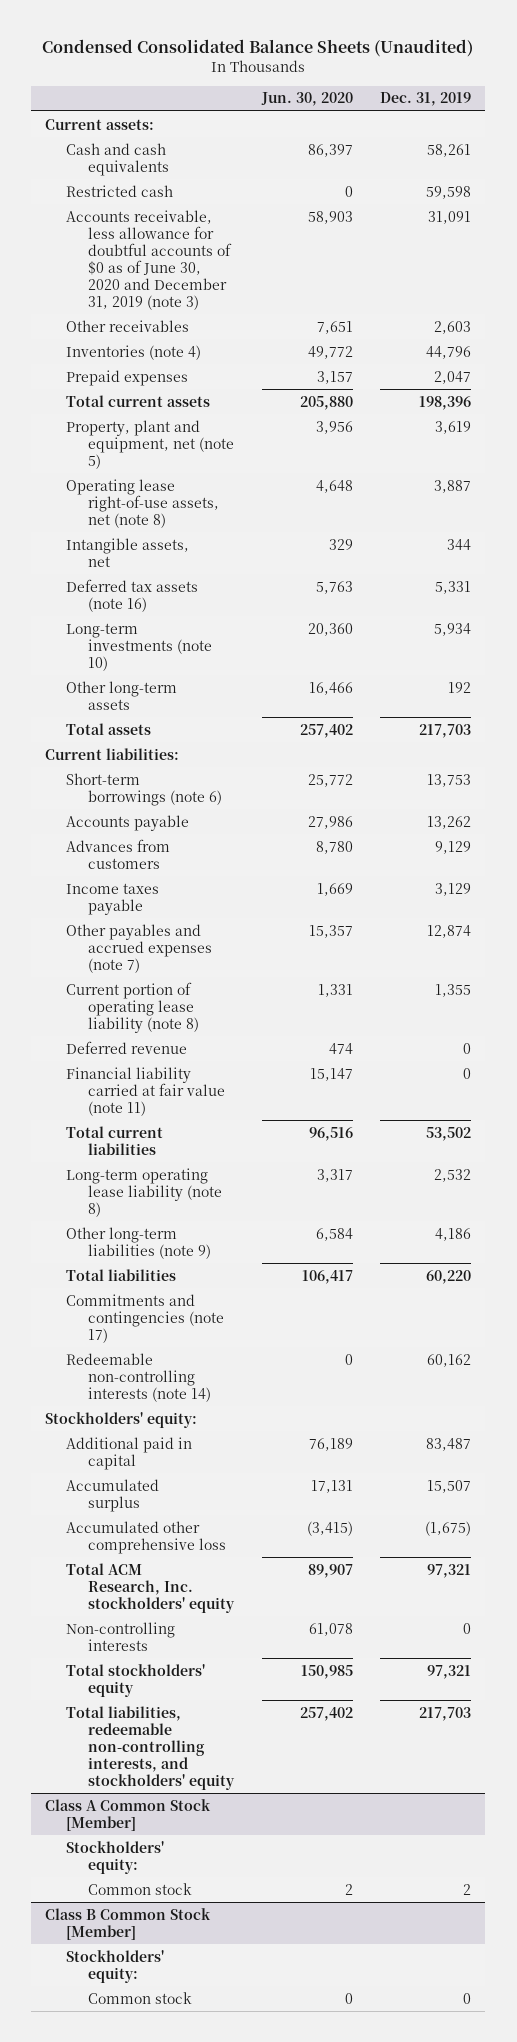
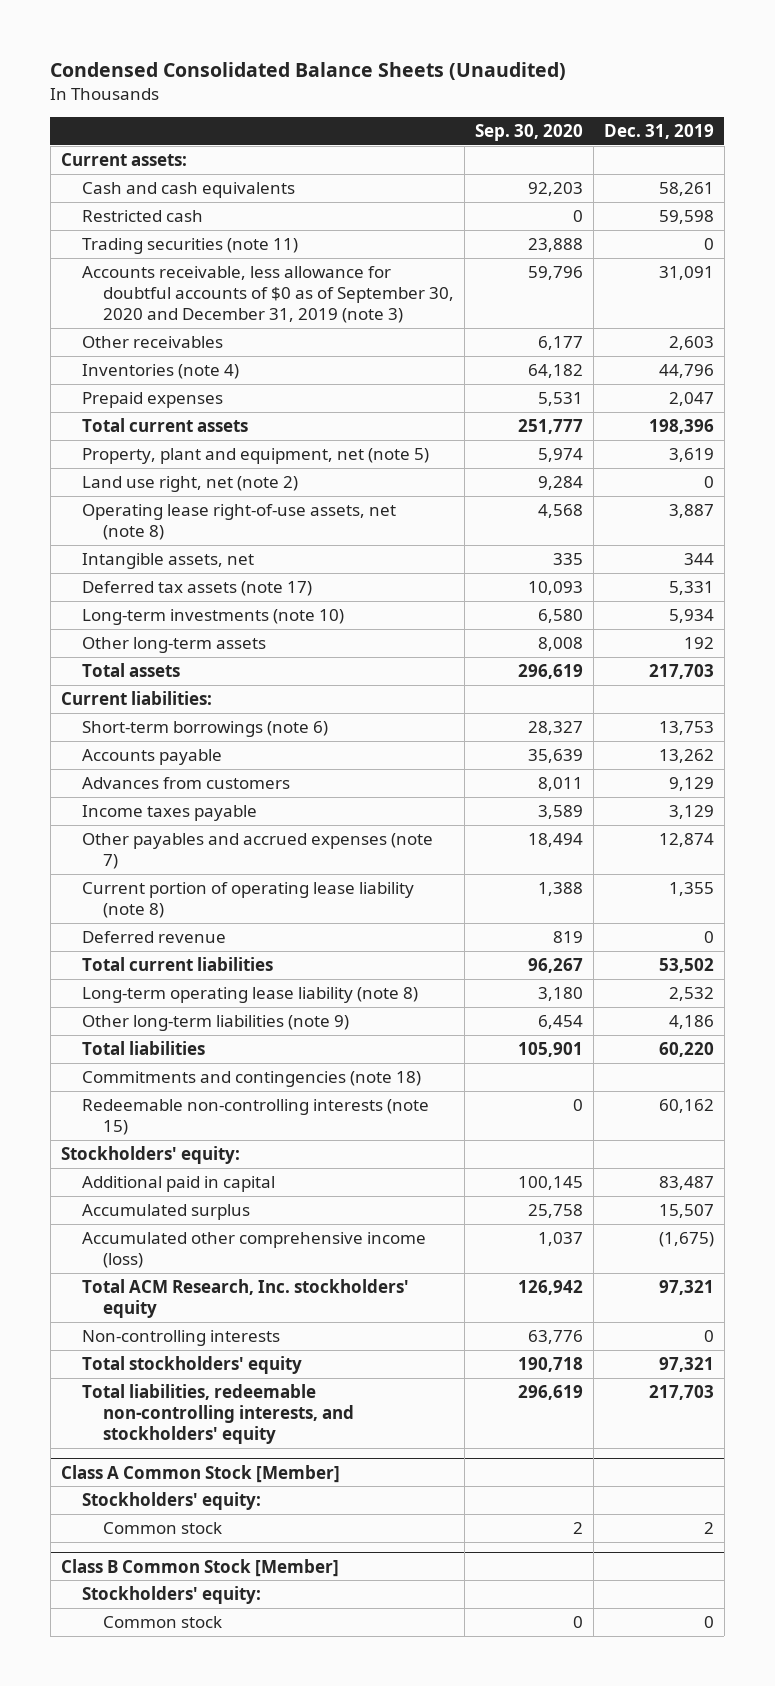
[260,92,353,107] Jun. 30, 2020 -> none
none -> [474,123,583,141] Sep. 30, 2020
none -> [81,237,298,254] Trading securities (note 11)
[66,209,232,311] Accounts receivable, less allowance for doubtful accounts of $0 as of June 30, 2020 and December 31, 2019 (note 3) -> [81,265,454,324] Accounts receivable, less allowance for doubtful accounts of $0 as of September 30, 2020 and December 31, 2019 (note 3)
none -> [81,475,298,492] Land use right, net (note 2)
[66,578,199,612] Deferred tax assets (note 16) -> [81,580,312,596] Deferred tax assets (note 17)
[66,1066,225,1116] Financial liability carried at fair value (note 11) -> none
[66,1293,224,1343] Commitments and contingencies (note 17) -> [81,1070,421,1087] Commitments and contingencies (note 18)
[66,1352,211,1402] Redeemable non-controlling interests (note 14) -> [81,1098,429,1136] Redeemable non-controlling interests (note 15)
[66,1520,226,1554] Accumulated other comprehensive loss -> [81,1231,426,1269] Accumulated other comprehensive income (loss)

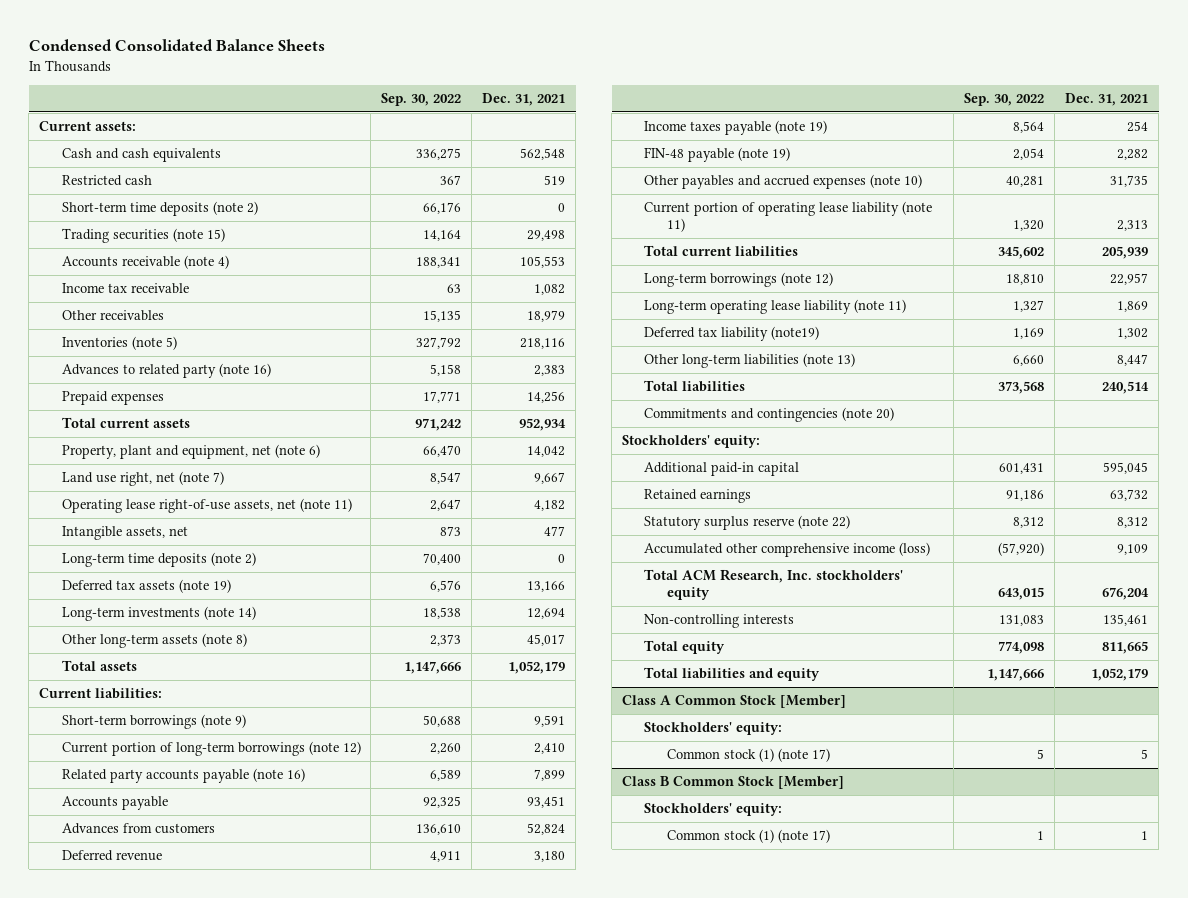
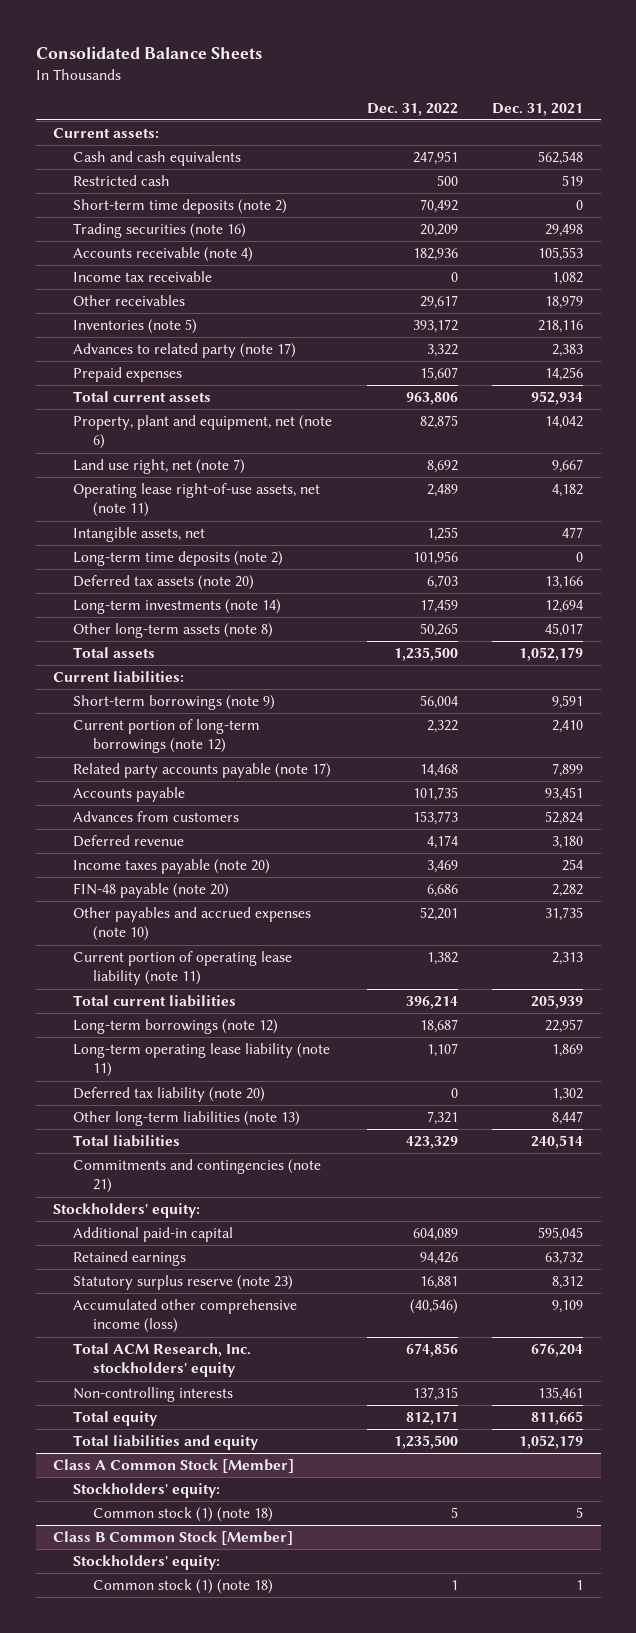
[28,39,325,52] Condensed Consolidated Balance Sheets -> [35,46,262,60] Consolidated Balance Sheets
[381,93,462,107] Sep. 30, 2022 -> none
none -> [366,102,458,116] Dec. 31, 2022
[61,227,225,243] Trading securities (note 15) -> [73,223,247,239] Trading securities (note 16)
[61,362,271,378] Advances to related party (note 16) -> [73,343,297,359] Advances to related party (note 17)
[61,578,231,593] Deferred tax assets (note 19) -> [73,575,255,591] Deferred tax assets (note 20)
[61,767,305,783] Related party accounts payable (note 16) -> [73,763,332,779] Related party accounts payable (note 17)
[644,119,828,135] Income taxes payable (note 19) -> [73,859,271,875] Income taxes payable (note 20)
[644,146,791,162] FIN-48 payable (note 19) -> [73,883,230,899] FIN-48 payable (note 20)
[644,325,820,341] Deferred tax liability (note19) -> [73,1087,266,1103] Deferred tax liability (note 20)
[644,406,895,422] Commitments and contingencies (note 20) -> [73,1159,322,1194] Commitments and contingencies (note 21)
[644,514,851,530] Statutory surplus reserve (note 22) -> [73,1275,294,1291] Statutory surplus reserve (note 23)
[666,747,830,762] Common stock (1) (note 17) -> [93,1507,274,1523] Common stock (1) (note 18)
[666,828,830,843] Common stock (1) (note 17) -> [93,1579,274,1595] Common stock (1) (note 18)

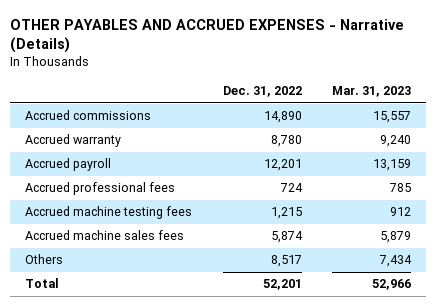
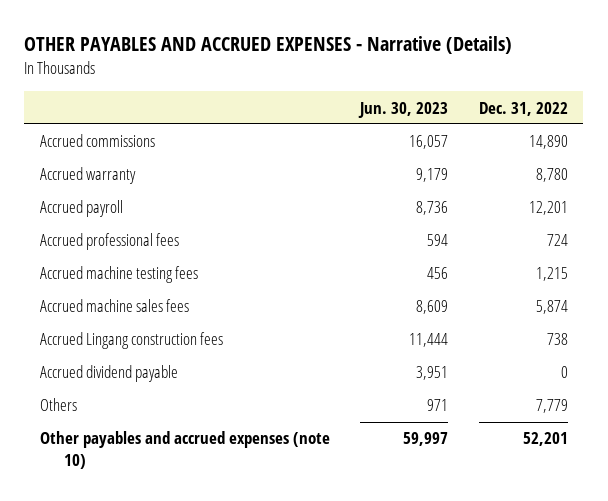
[331,86,411,98] Mar. 31, 2023 -> none
none -> [358,101,449,118] Jun. 30, 2023
none -> [39,332,223,350] Accrued Lingang construction fees
none -> [39,365,178,383] Accrued dividend payable
[270,255,302,268] 8,517 -> [536,399,569,414] 7,779
[25,278,60,289] Total -> [39,431,330,470] Other payables and accrued expenses (note 10)

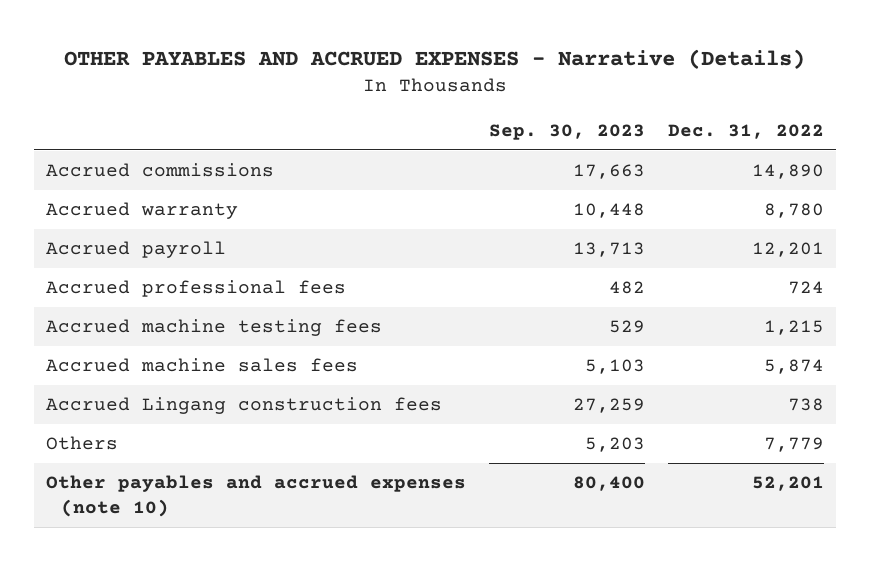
[358,101,449,118] Jun. 30, 2023 -> none
none -> [489,123,646,140] Sep. 30, 2023
[39,365,178,383] Accrued dividend payable -> none

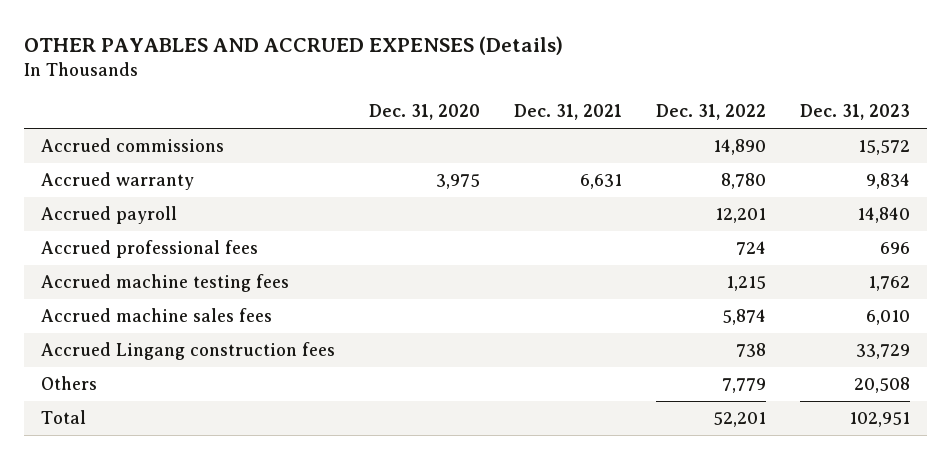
[64,48,806,69] OTHER PAYABLES AND ACCRUED EXPENSES - Narrative (Details) -> [24,36,564,56] OTHER PAYABLES AND ACCRUED EXPENSES (Details)
[489,123,646,140] Sep. 30, 2023 -> none
none -> [369,104,481,121] Dec. 31, 2020
none -> [514,104,623,121] Dec. 31, 2021
none -> [800,104,911,121] Dec. 31, 2023
[45,475,466,518] Other payables and accrued expenses (note 10) -> [41,410,87,425] Total

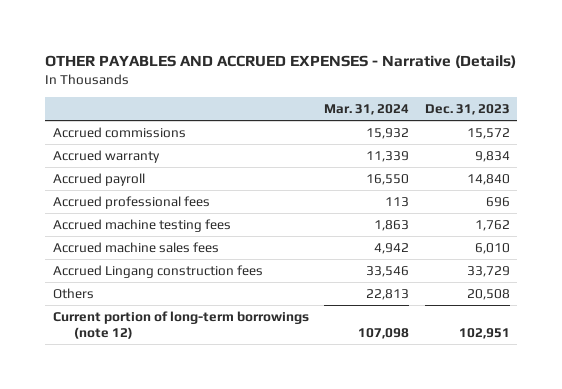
[24,36,564,56] OTHER PAYABLES AND ACCRUED EXPENSES (Details) -> [45,54,517,68] OTHER PAYABLES AND ACCRUED EXPENSES - Narrative (Details)
[369,104,481,121] Dec. 31, 2020 -> none
[514,104,623,121] Dec. 31, 2021 -> none
[656,104,767,121] Dec. 31, 2022 -> none
none -> [324,104,410,116] Mar. 31, 2024
[41,410,87,425] Total -> [52,310,309,339] Current portion of long-term borrowings (note 12)

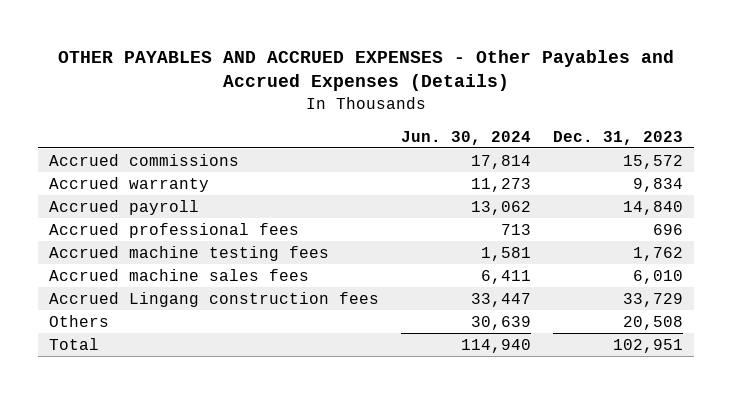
[45,54,517,68] OTHER PAYABLES AND ACCRUED EXPENSES - Narrative (Details) -> [58,49,675,92] OTHER PAYABLES AND ACCRUED EXPENSES - Other Payables and Accrued Expenses (Details)
[324,104,410,116] Mar. 31, 2024 -> none
none -> [401,130,532,145] Jun. 30, 2024
[52,310,309,339] Current portion of long-term borrowings (note 12) -> [49,337,100,350] Total

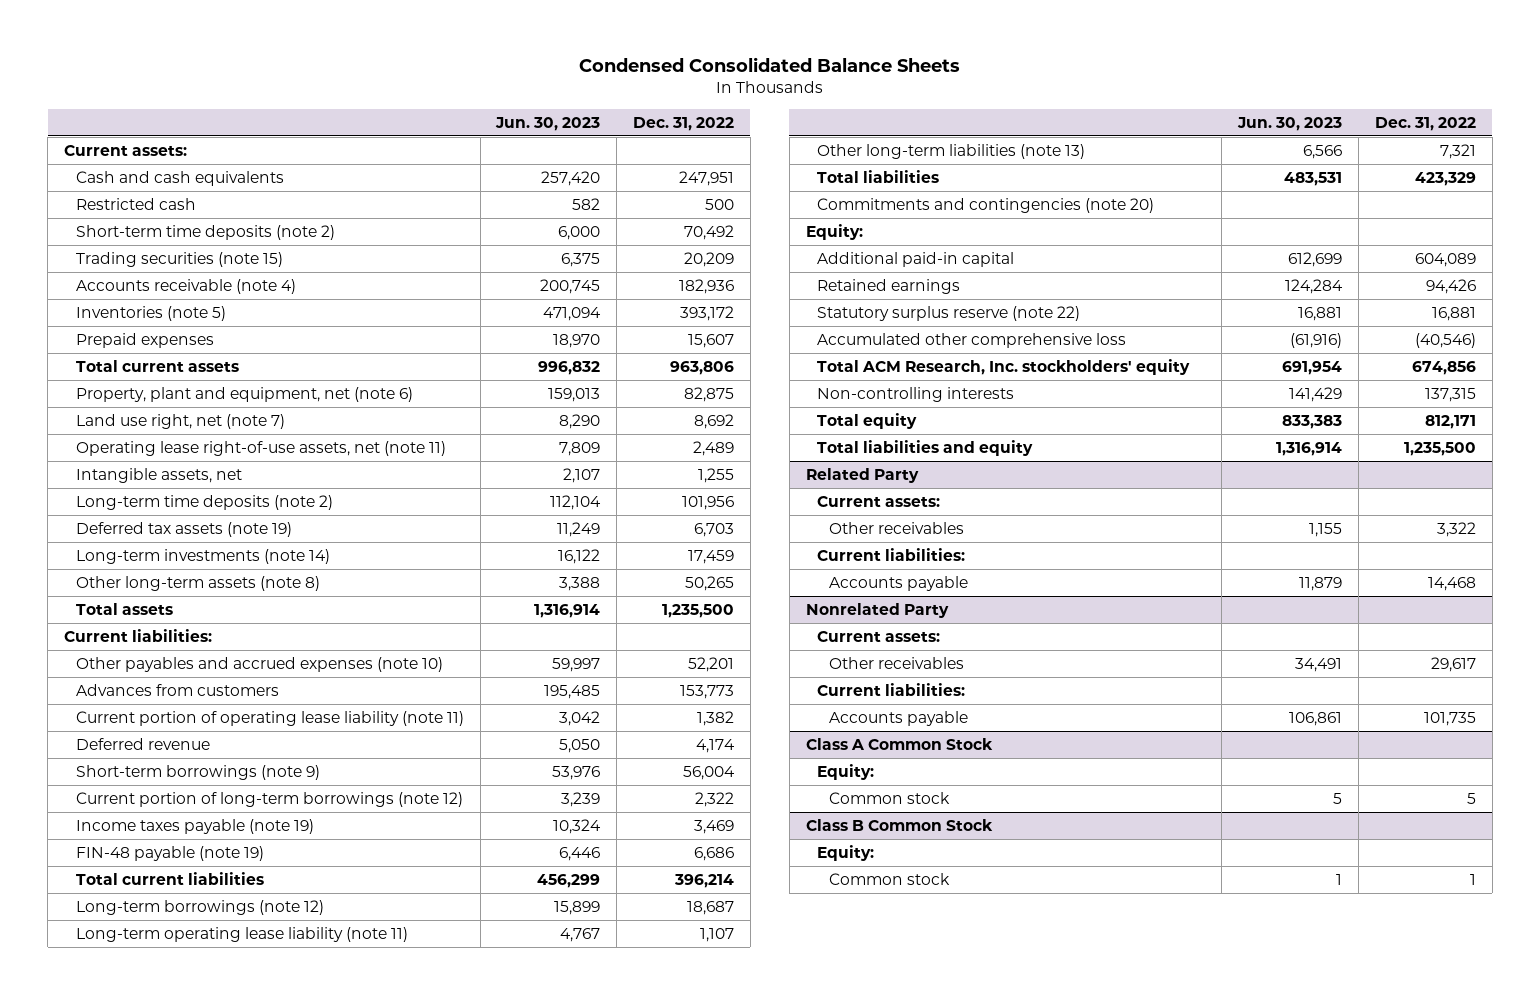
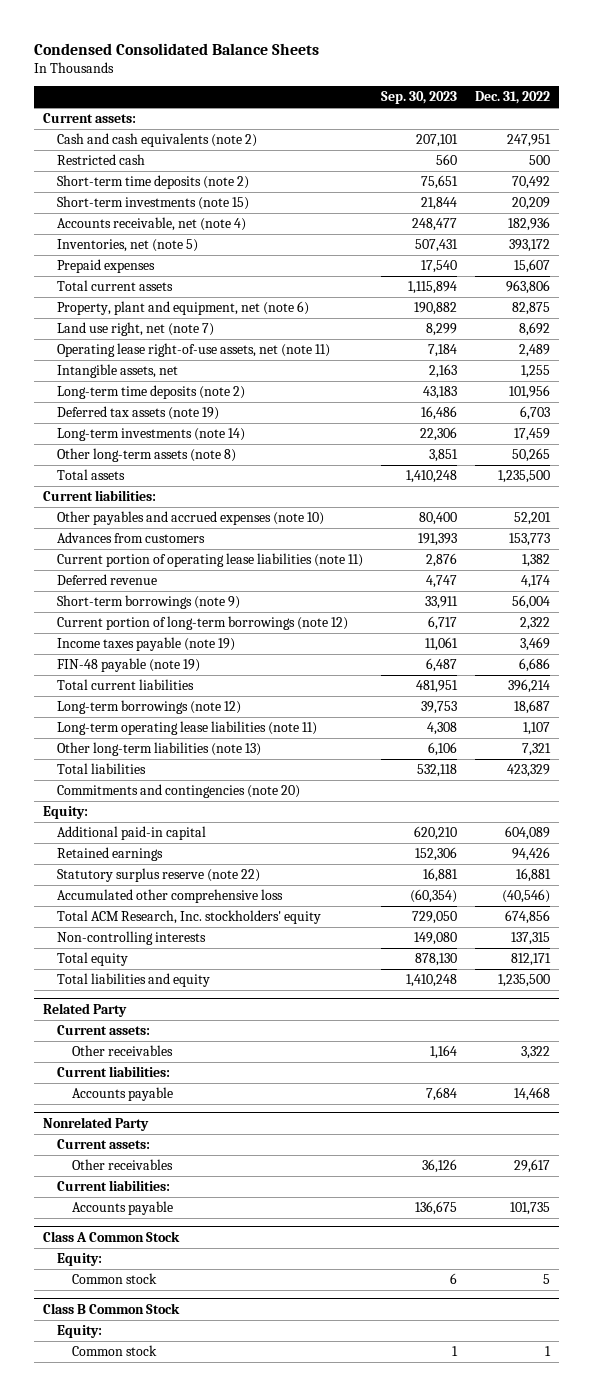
[495,116,601,131] Jun. 30, 2023 -> none
none -> [381,91,458,105] Sep. 30, 2023
[75,170,284,186] Cash and cash equivalents -> [57,133,258,148] Cash and cash equivalents (note 2)
[75,251,283,267] Trading securities (note 15) -> [57,196,250,211] Short-term investments (note 15)
[75,278,296,294] Accounts receivable (note 4) -> [57,217,247,232] Accounts receivable, net (note 4)
[75,305,226,321] Inventories (note 5) -> [57,239,199,253] Inventories, net (note 5)
[75,710,464,726] Current portion of operating lease liability (note 11) -> [57,553,364,568] Current portion of operating lease liabilities (note 11)
[75,926,408,942] Long-term operating lease liability (note 11) -> [57,721,318,736] Long-term operating lease liabilities (note 11)

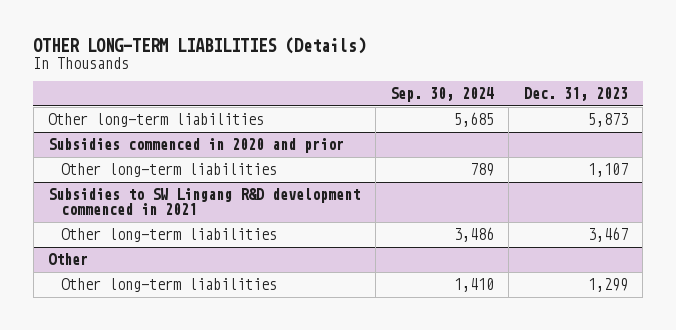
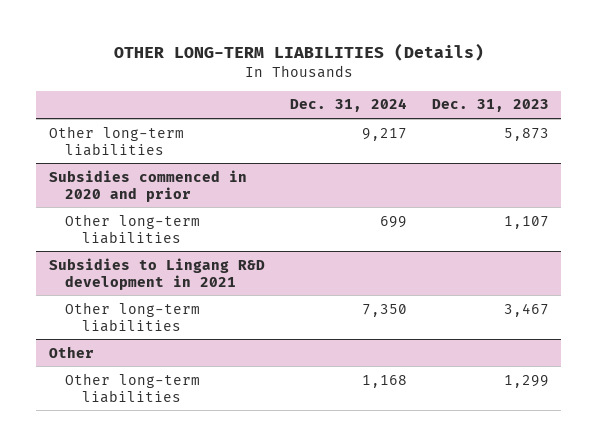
[389,86,494,102] Sep. 30, 2024 -> none
none -> [289,98,407,113] Dec. 31, 2024
[48,187,361,216] Subsidies to SW Lingang R&D development commenced in 2021 -> [48,257,265,290] Subsidies to Lingang R&D development in 2021

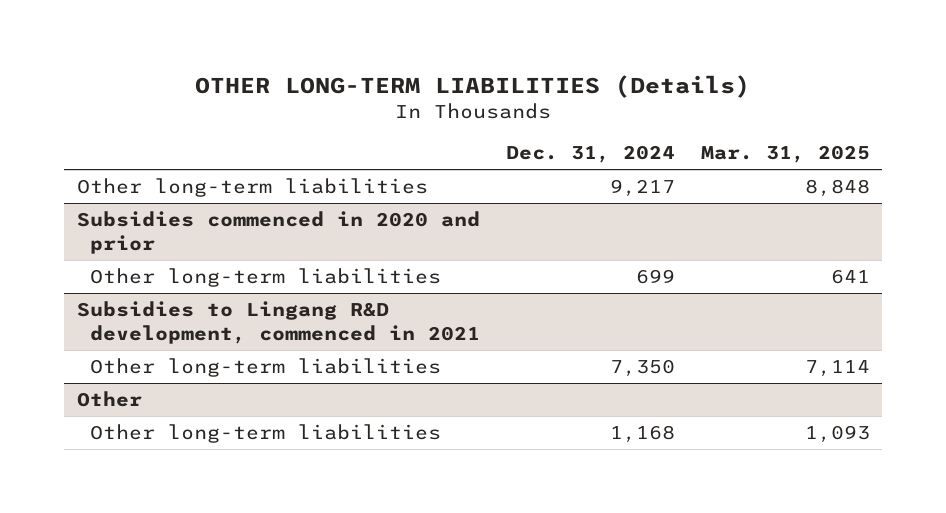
[431,99,549,113] Dec. 31, 2023 -> none
none -> [700,145,870,164] Mar. 31, 2025
[48,257,265,290] Subsidies to Lingang R&D development in 2021 -> [76,300,481,344] Subsidies to Lingang R&D development, commenced in 2021

